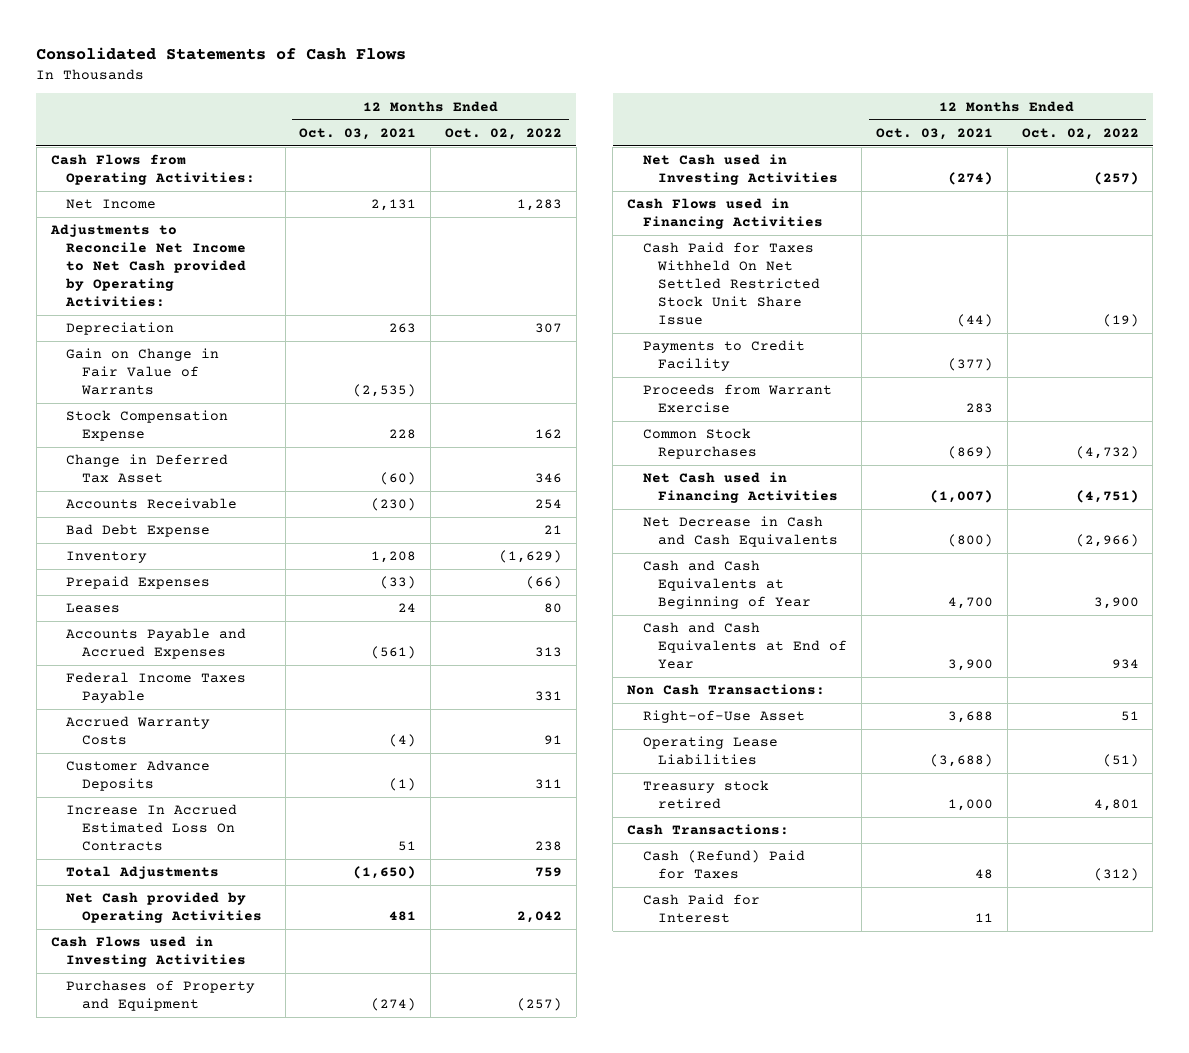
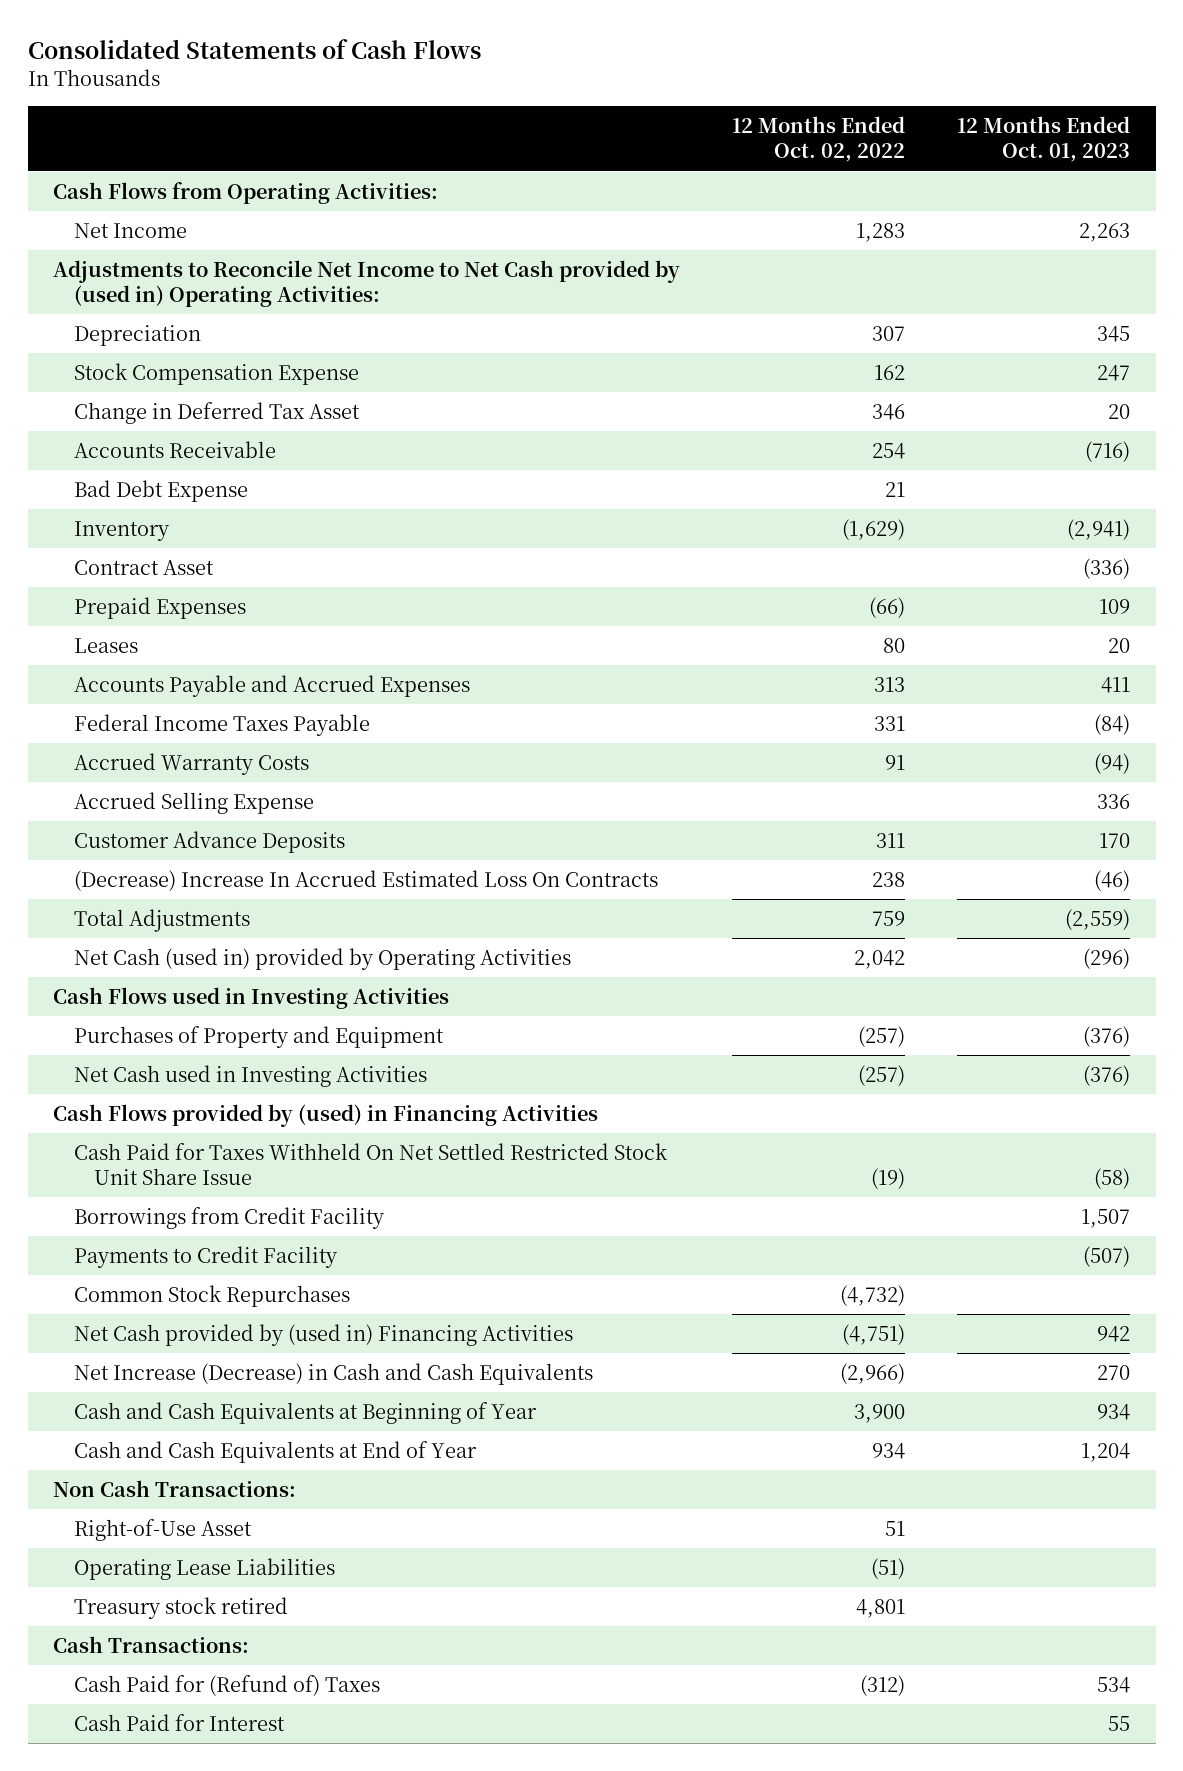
[299,128,417,141] Oct. 03, 2021 -> none
none -> [957,116,1131,163] 12 Months Ended Oct. 01, 2023
[49,224,247,308] Adjustments to Reconcile Net Income to Net Cash provided by Operating Activities: -> [53,259,681,308] Adjustments to Reconcile Net Income to Net Cash provided by (used in) Operating Activities:
[66,348,220,396] Gain on Change in Fair Value of Warrants -> none
none -> [73,559,214,575] Contract Asset
none -> [73,791,314,814] Accrued Selling Expense
[66,804,238,852] Increase In Accrued Estimated Loss On Contracts -> [73,869,658,891] (Decrease) Increase In Accrued Estimated Loss On Contracts
[66,892,262,924] Net Cash provided by Operating Activities -> [73,947,571,970] Net Cash (used in) provided by Operating Activities
[627,198,823,230] Cash Flows used in Financing Activities -> [53,1103,599,1127] Cash Flows provided by (used) in Financing Activities
none -> [73,1206,385,1229] Borrowings from Credit Facility
[642,384,832,414] Proceeds from Warrant Exercise -> none
[642,472,839,504] Net Cash used in Financing Activities -> [73,1323,573,1346] Net Cash provided by (used in) Financing Activities
[642,516,839,548] Net Decrease in Cash and Cash Equivalents -> [73,1362,593,1385] Net Increase (Decrease) in Cash and Cash Equivalents
[642,850,805,880] Cash (Refund) Paid for Taxes -> [73,1674,380,1696] Cash Paid for (Refund of) Taxes

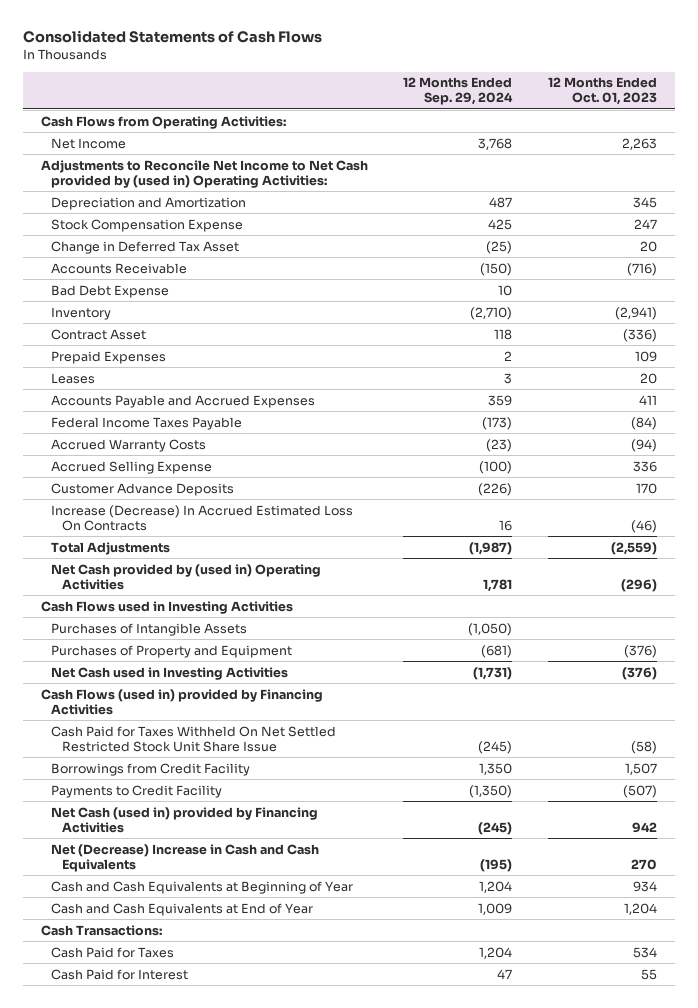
[732,116,906,163] 12 Months Ended Oct. 02, 2022 -> none
none -> [403,77,514,106] 12 Months Ended Sep. 29, 2024
[73,324,201,346] Depreciation -> [51,196,247,210] Depreciation and Amortization
[73,869,658,891] (Decrease) Increase In Accrued Estimated Loss On Contracts -> [51,504,354,531] Increase (Decrease) In Accrued Estimated Loss On Contracts
[73,947,571,970] Net Cash (used in) provided by Operating Activities -> [51,563,322,590] Net Cash provided by (used in) Operating Activities
none -> [51,622,248,636] Purchases of Intangible Assets
[53,1103,599,1127] Cash Flows provided by (used) in Financing Activities -> [40,688,323,715] Cash Flows (used in) provided by Financing Activities
[73,1284,350,1307] Common Stock Repurchases -> none
[73,1323,573,1346] Net Cash provided by (used in) Financing Activities -> [51,806,319,833] Net Cash (used in) provided by Financing Activities
[73,1362,593,1385] Net Increase (Decrease) in Cash and Cash Equivalents -> [51,843,320,872] Net (Decrease) Increase in Cash and Cash Equivalents
[53,1479,297,1497] Non Cash Transactions: -> none
[73,1518,252,1541] Right-of-Use Asset -> none
[73,1557,335,1580] Operating Lease Liabilities -> none
[73,1596,288,1619] Treasury stock retired -> none
[73,1674,380,1696] Cash Paid for (Refund of) Taxes -> [51,946,175,958] Cash Paid for Taxes

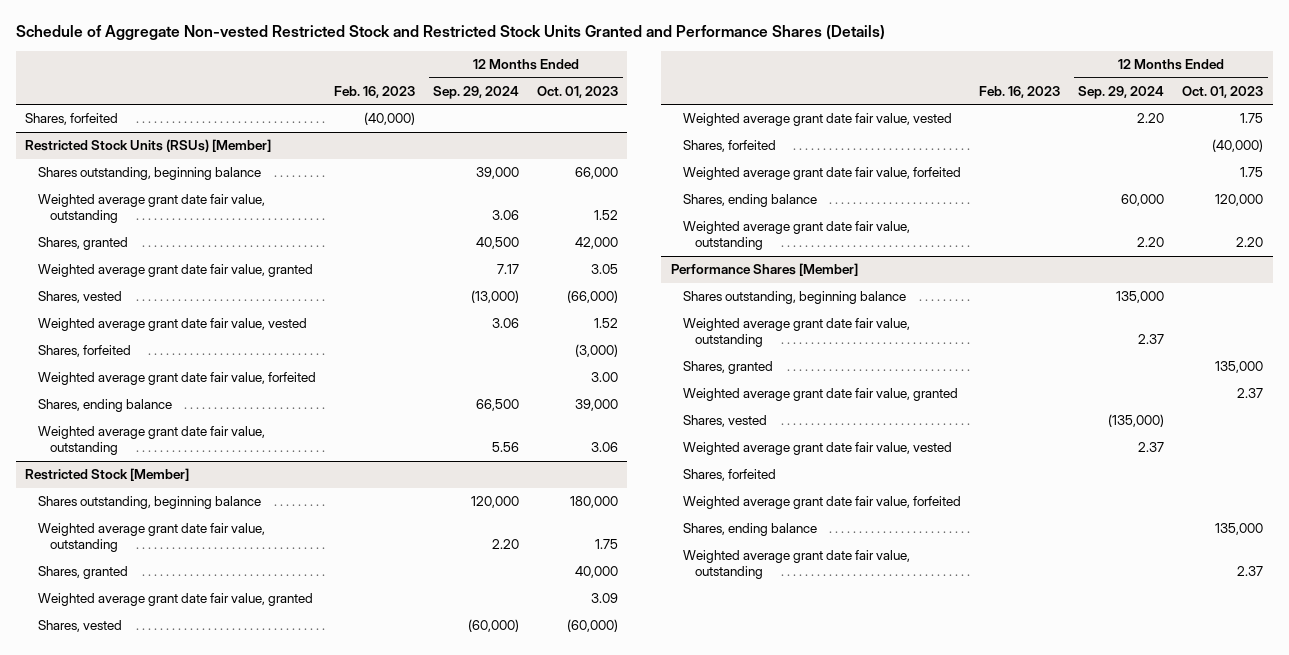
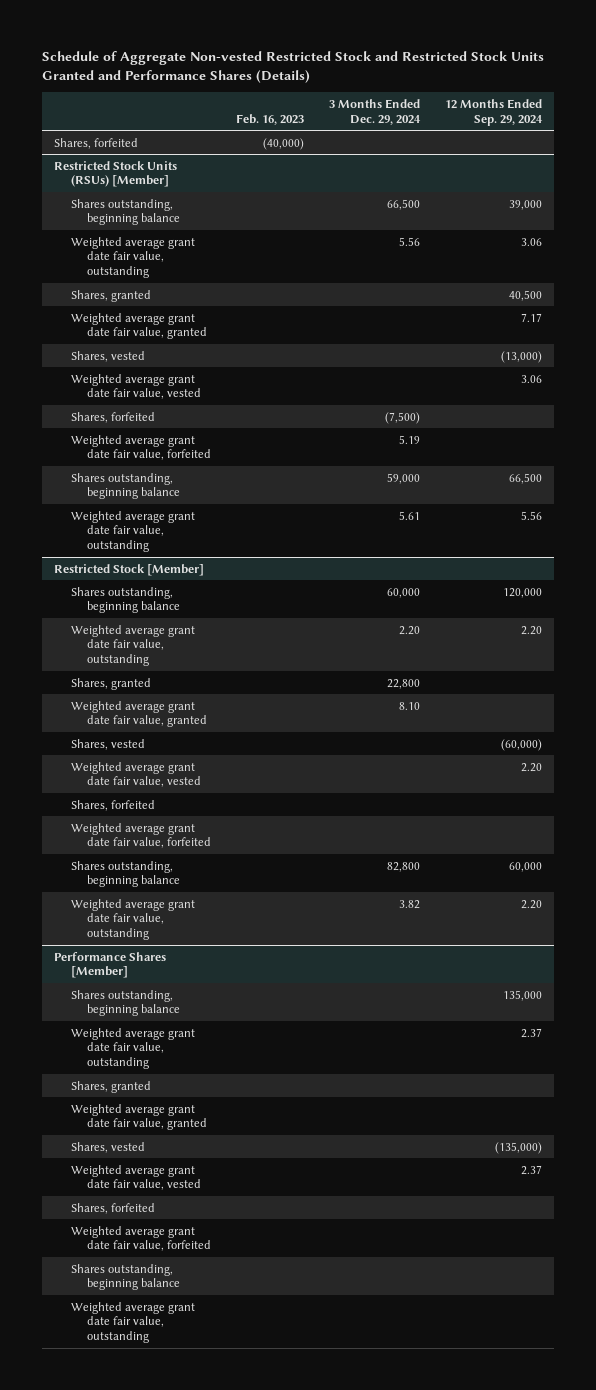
[537,86,619,99] Oct. 01, 2023 -> none
none -> [328,99,421,125] 3 Months Ended Dec. 29, 2024
[37,399,172,413] Shares, ending balance -> [70,472,181,500] Shares outstanding, beginning balance
[682,194,817,208] Shares, ending balance -> [70,860,181,888] Shares outstanding, beginning balance
[682,523,817,537] Shares, ending balance -> [70,1263,181,1291] Shares outstanding, beginning balance

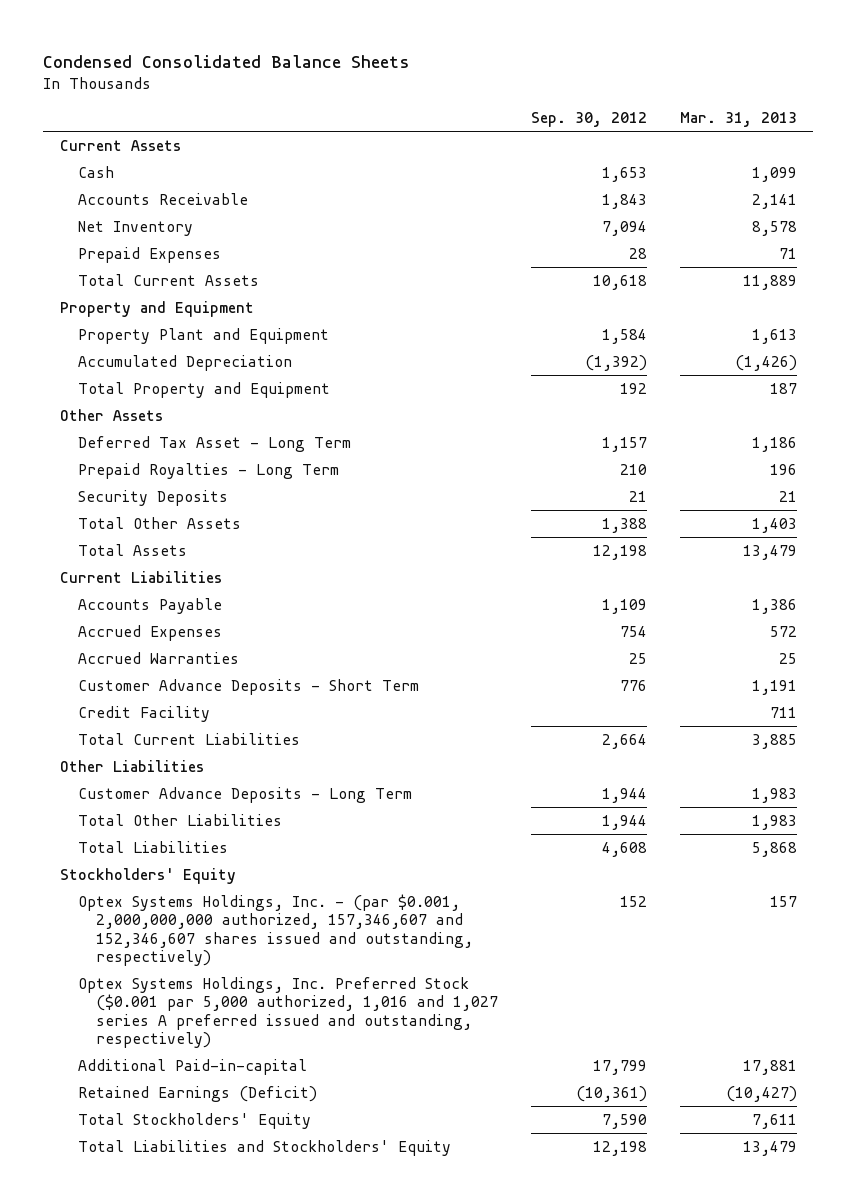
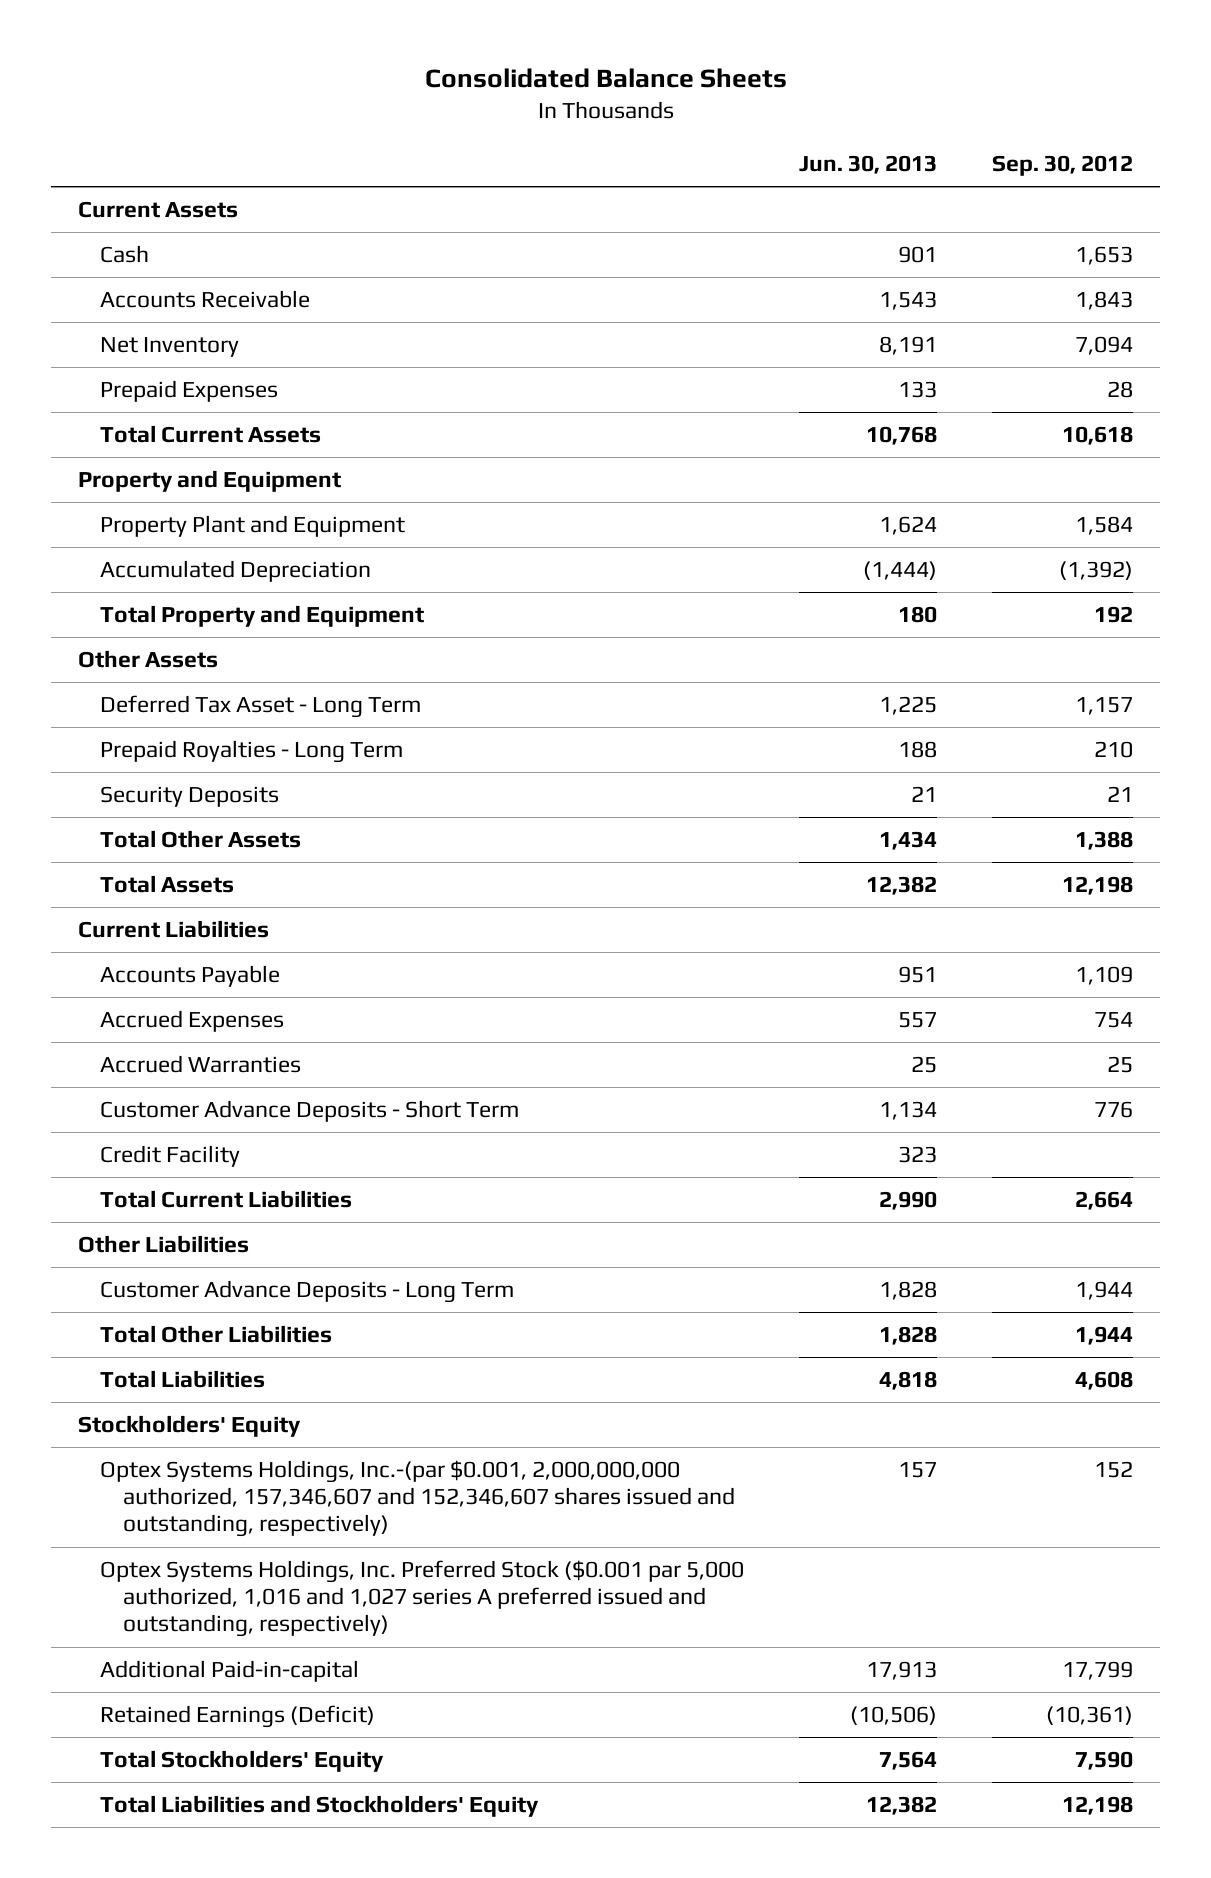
[43,54,411,68] Condensed Consolidated Balance Sheets -> [424,67,787,88] Consolidated Balance Sheets
[679,112,797,128] Mar. 31, 2013 -> none
none -> [799,154,938,174] Jun. 30, 2013
[77,893,474,967] Optex Systems Holdings, Inc. - (par $0.001, 2,000,000,000 authorized, 157,346,607 and 152,346,607 shares issued and outstanding, respectively) -> [100,1460,735,1538] Optex Systems Holdings, Inc.-(par $0.001, 2,000,000,000 authorized, 157,346,607 and 152,346,607 shares issued and outstanding, respectively)

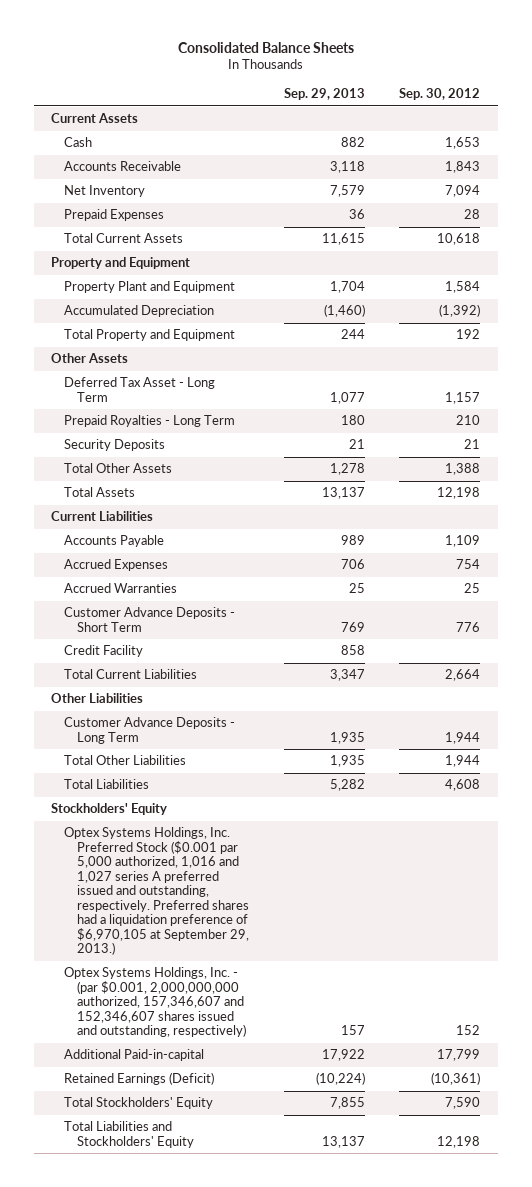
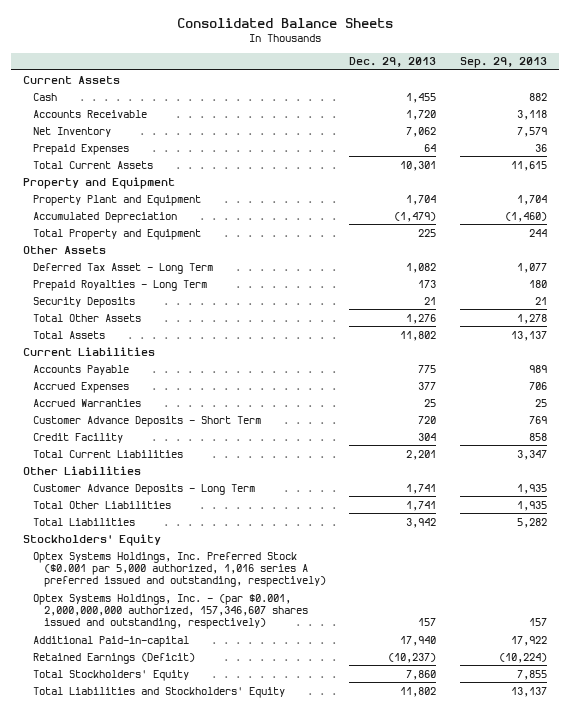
[399,88,481,101] Sep. 30, 2012 -> none
none -> [349,57,437,68] Dec. 29, 2013
[63,827,249,956] Optex Systems Holdings, Inc. Preferred Stock ($0.001 par 5,000 authorized, 1,016 and 1,027 series A preferred issued and outstanding, respectively. Preferred shares had a liquidation preference of $6,970,105 at September 29, 2013.) -> [33,551,326,588] Optex Systems Holdings, Inc. Preferred Stock ($0.001 par 5,000 authorized, 1,016 series A preferred issued and outstanding, respectively)
[63,967,246,1038] Optex Systems Holdings, Inc. - (par $0.001, 2,000,000,000 authorized, 157,346,607 and 152,346,607 shares issued and outstanding, respectively) -> [33,593,308,630] Optex Systems Holdings, Inc. - (par $0.001, 2,000,000,000 authorized, 157,346,607 shares issued and outstanding, respectively)

